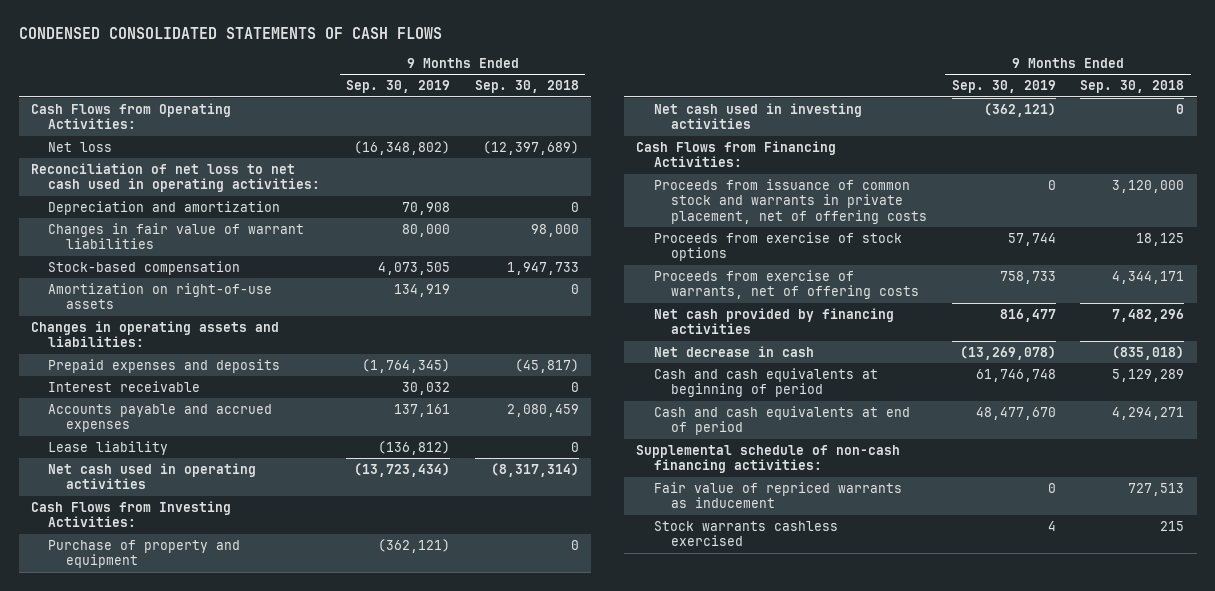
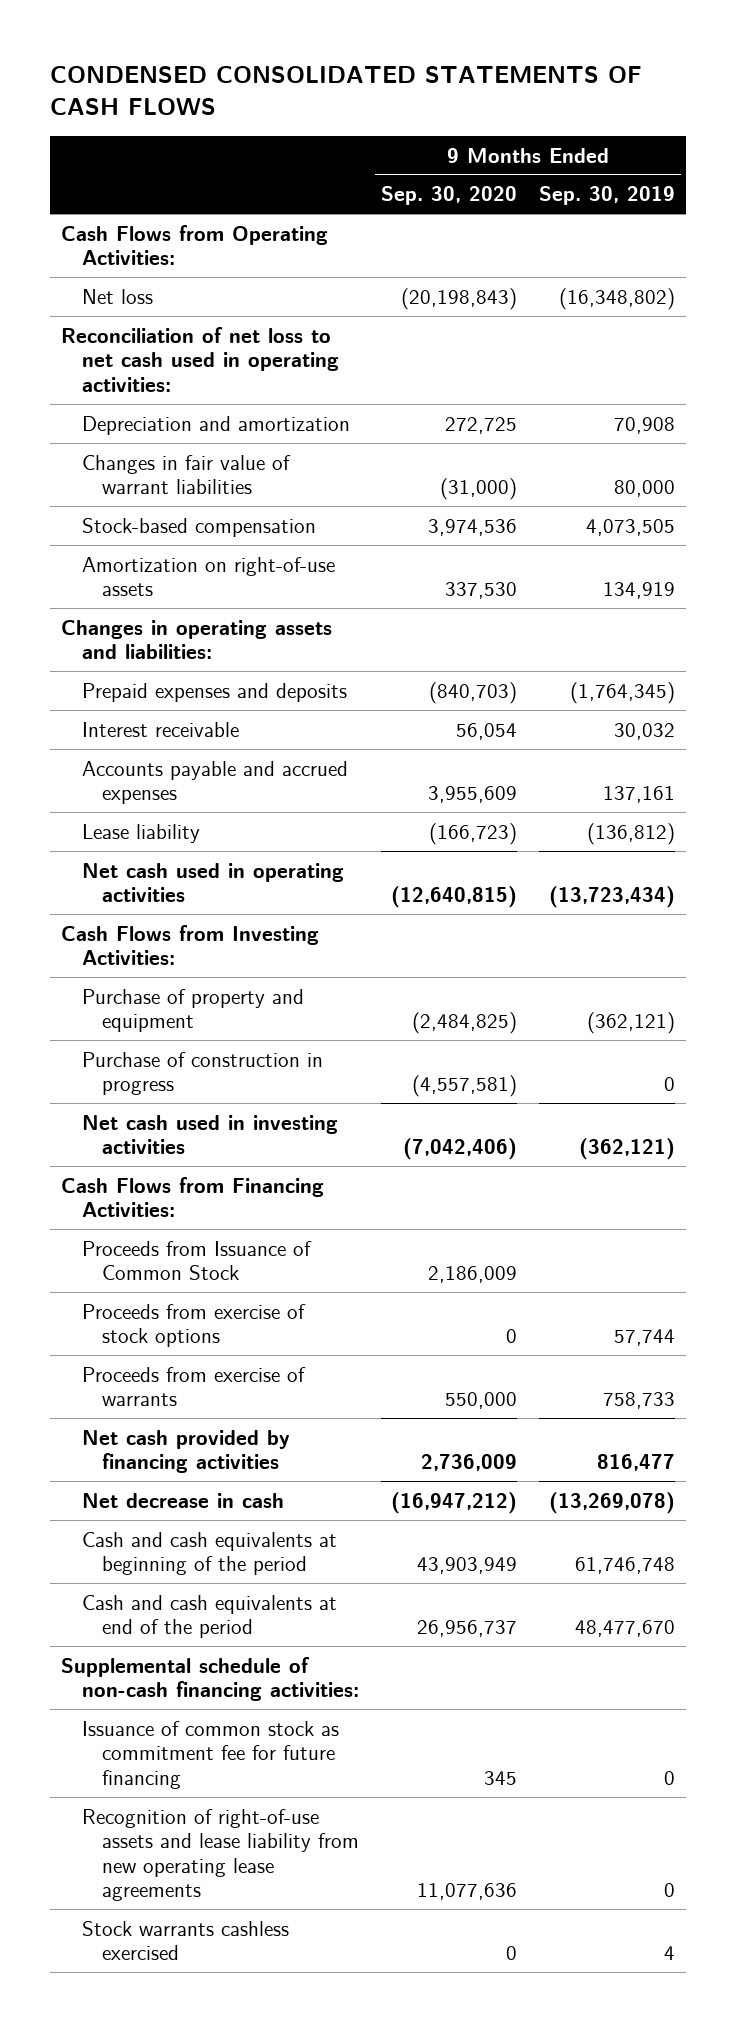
[475,80,580,94] Sep. 30, 2018 -> none
none -> [381,186,518,206] Sep. 30, 2020
none -> [81,1051,323,1096] Purchase of construction in progress
[653,178,927,224] Proceeds from issuance of common stock and warrants in private placement, net of offering costs -> none
none -> [81,1240,312,1281] Proceeds from Issuance of Common Stock
[653,269,919,300] Proceeds from exercise of warrants, net of offering costs -> [81,1366,306,1407] Proceeds from exercise of warrants
[653,367,878,398] Cash and cash equivalents at beginning of period -> [81,1531,337,1576] Cash and cash equivalents at beginning of the period
[653,405,910,436] Cash and cash equivalents at end of period -> [81,1594,337,1639] Cash and cash equivalents at end of the period
[653,481,902,509] Fair value of repriced warrants as inducement -> none
none -> [81,1720,339,1789] Issuance of common stock as commitment fee for future financing
none -> [81,1808,359,1902] Recognition of right-of-use assets and lease liability from new operating lease agreements

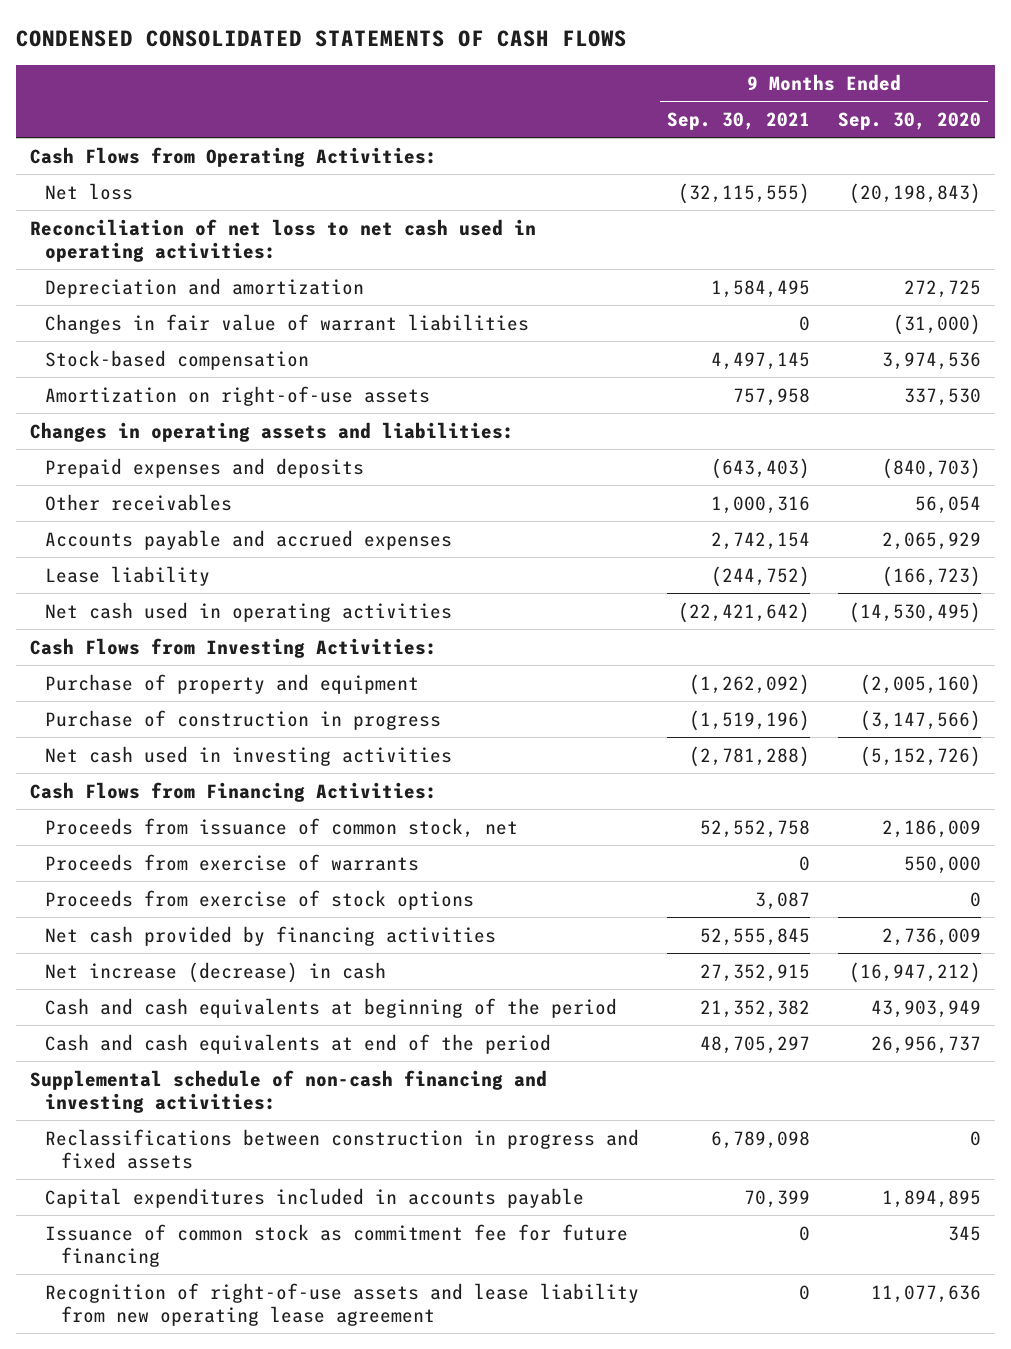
[539,186,676,206] Sep. 30, 2019 -> none
none -> [667,111,811,130] Sep. 30, 2021
[81,721,239,737] Interest receivable -> [45,493,233,511] Other receivables
[428,786,518,804] 3,955,609 -> [881,531,981,550] 2,065,929
[391,886,518,909] (12,640,815) -> [848,601,981,623] (14,530,495)
[412,1012,518,1035] (2,484,825) -> [859,673,981,695] (2,005,160)
[412,1075,518,1098] (4,557,581) -> [859,709,981,731] (3,147,566)
[403,1138,518,1161] (7,042,406) -> [859,745,981,767] (5,152,726)
[81,1240,312,1281] Proceeds from Issuance of Common Stock -> [45,817,519,838] Proceeds from issuance of common stock, net
[81,1303,306,1348] Proceeds from exercise of stock options -> [45,889,475,910] Proceeds from exercise of stock options
[81,1492,284,1508] Net decrease in cash -> [45,961,387,983] Net increase (decrease) in cash
[61,1656,359,1702] Supplemental schedule of non-cash financing activities: -> [30,1069,548,1113] Supplemental schedule of non-cash financing and investing activities:
none -> [45,1128,640,1169] Reclassifications between construction in progress and fixed assets
none -> [45,1187,585,1208] Capital expenditures included in accounts payable
[81,1920,289,1961] Stock warrants cashless exercised -> none
[81,1808,359,1902] Recognition of right-of-use assets and lease liability from new operating lease agreements -> [45,1282,640,1326] Recognition of right-of-use assets and lease liability from new operating lease agreement

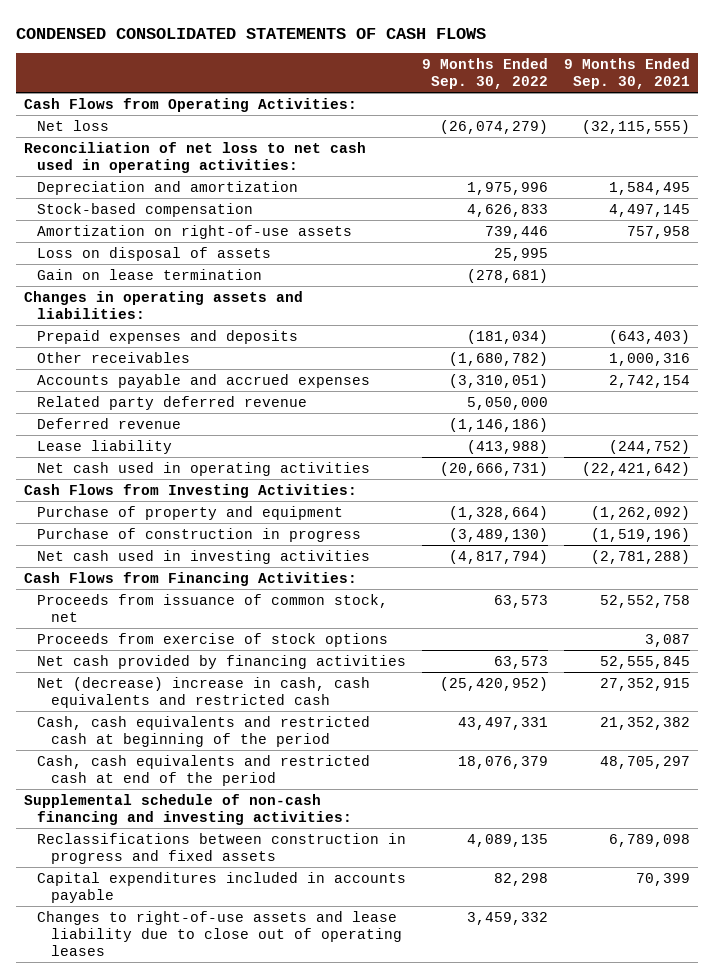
[837,111,981,130] Sep. 30, 2020 -> none
none -> [422,58,549,90] 9 Months Ended Sep. 30, 2022
[45,313,530,334] Changes in fair value of warrant liabilities -> none
none -> [37,246,272,261] Loss on disposal of assets
none -> [37,268,263,280] Gain on lease termination
none -> [37,395,308,410] Related party deferred revenue
none -> [37,417,182,429] Deferred revenue
[45,853,420,871] Proceeds from exercise of warrants -> none
[45,961,387,983] Net increase (decrease) in cash -> [37,676,371,708] Net (decrease) increase in cash, cash equivalents and restricted cash
[45,997,618,1018] Cash and cash equivalents at beginning of the period -> [37,715,371,747] Cash, cash equivalents and restricted cash at beginning of the period
[45,1033,552,1054] Cash and cash equivalents at end of the period -> [37,754,371,786] Cash, cash equivalents and restricted cash at end of the period
[45,1223,629,1267] Issuance of common stock as commitment fee for future financing -> none
[45,1282,640,1326] Recognition of right-of-use assets and lease liability from new operating lease agreement -> none
none -> [37,910,402,957] Changes to right-of-use assets and lease liability due to close out of operating leases

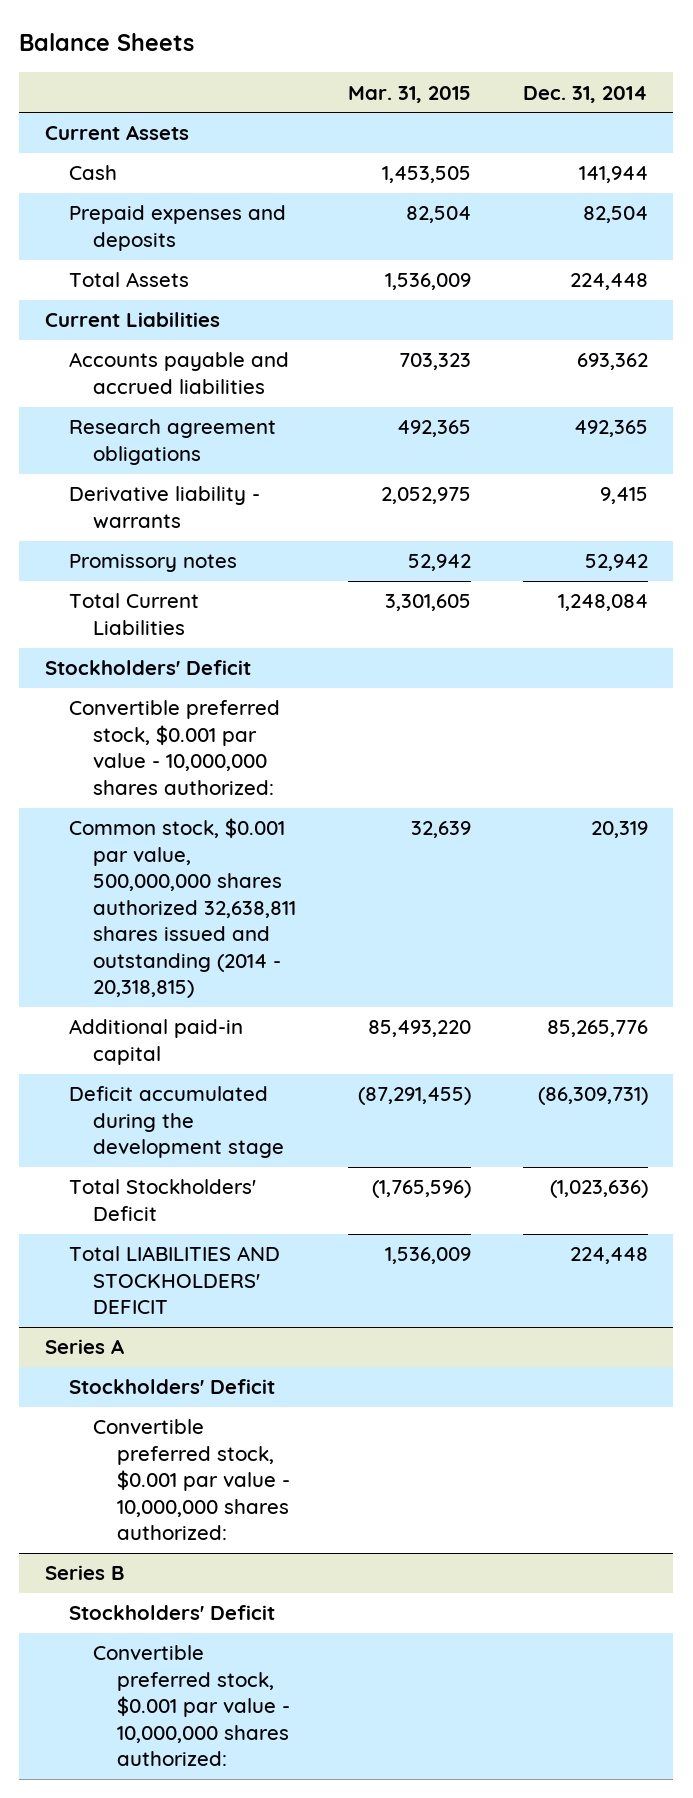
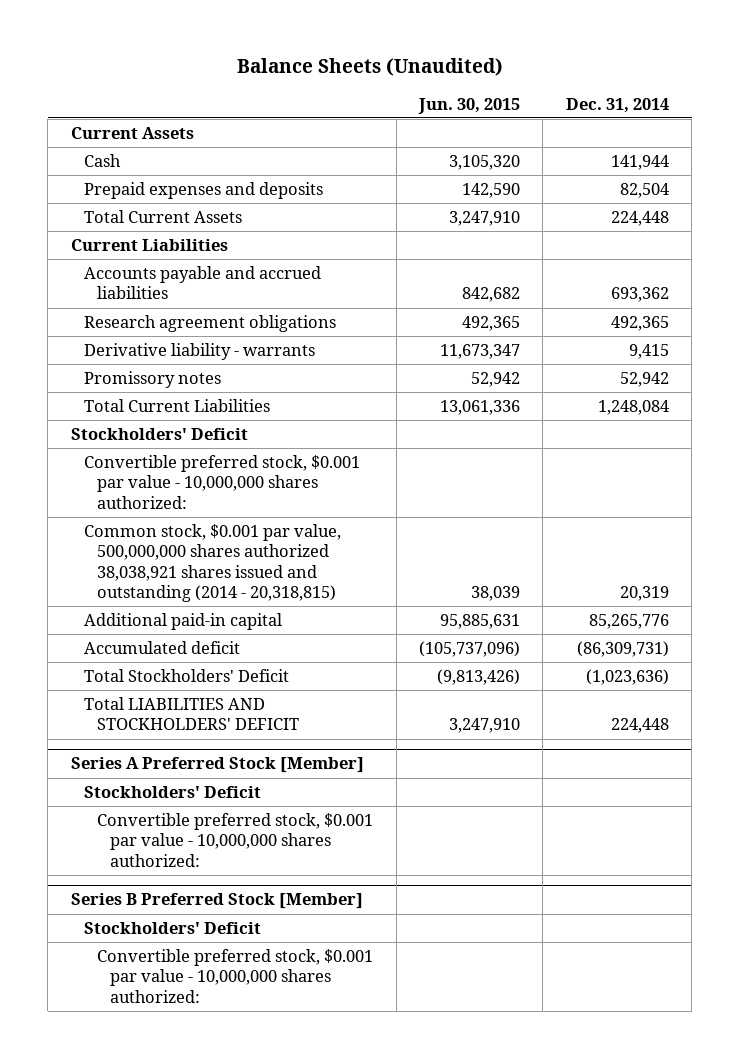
[19,33,195,52] Balance Sheets -> [236,58,503,77] Balance Sheets (Unaudited)
[347,85,471,103] Mar. 31, 2015 -> none
none -> [417,97,520,114] Jun. 30, 2015
[69,272,190,288] Total Assets -> [83,210,242,224] Total Current Assets
[69,818,297,999] Common stock, $0.001 par value, 500,000,000 shares authorized 32,638,811 shares issued and outstanding (2014 - 20,318,815) -> [83,524,341,603] Common stock, $0.001 par value, 500,000,000 shares authorized 38,038,921 shares issued and outstanding (2014 - 20,318,815)
[69,1086,285,1159] Deficit accumulated during the development stage -> [83,641,240,655] Accumulated deficit
[45,1339,125,1355] Series A -> [70,757,364,774] Series A Preferred Stock [Member]
[45,1565,125,1581] Series B -> [70,893,363,910] Series B Preferred Stock [Member]

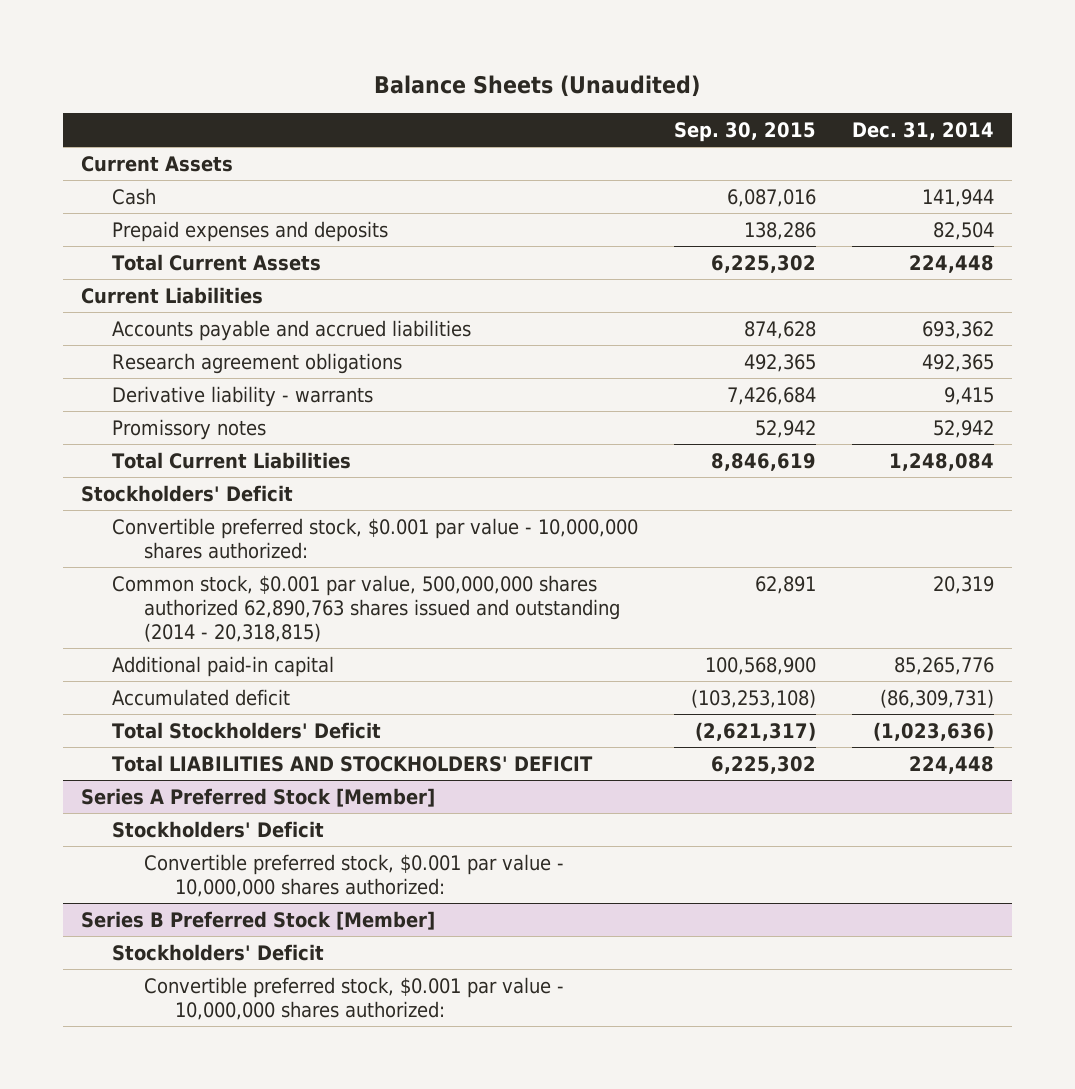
[417,97,520,114] Jun. 30, 2015 -> none
none -> [674,122,817,143] Sep. 30, 2015
[83,524,341,603] Common stock, $0.001 par value, 500,000,000 shares authorized 38,038,921 shares issued and outstanding (2014 - 20,318,815) -> [112,574,620,642] Common stock, $0.001 par value, 500,000,000 shares authorized 62,890,763 shares issued and outstanding (2014 - 20,318,815)

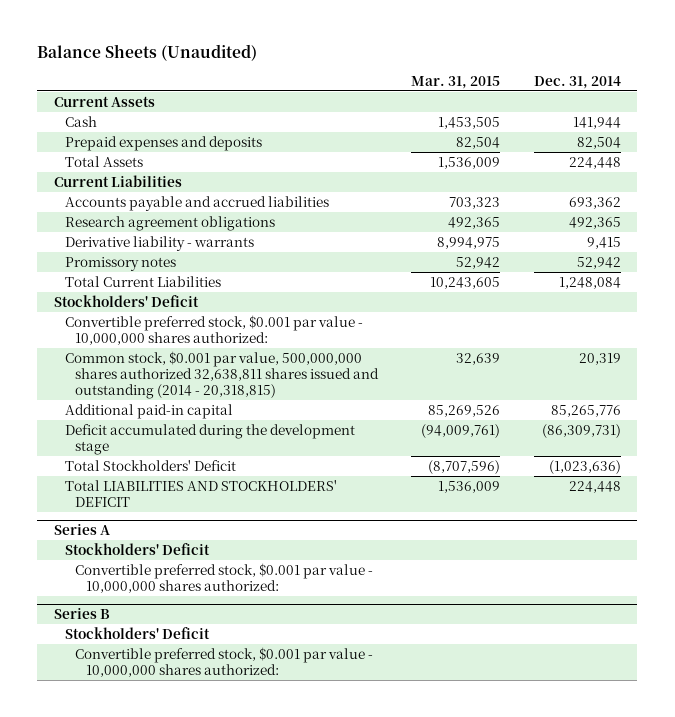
[674,122,817,143] Sep. 30, 2015 -> none
none -> [411,76,501,90] Mar. 31, 2015
[112,253,322,271] Total Current Assets -> [64,155,143,167] Total Assets
[112,574,620,642] Common stock, $0.001 par value, 500,000,000 shares authorized 62,890,763 shares issued and outstanding (2014 - 20,318,815) -> [64,350,380,400] Common stock, $0.001 par value, 500,000,000 shares authorized 32,638,811 shares issued and outstanding (2014 - 20,318,815)
[112,688,291,706] Accumulated deficit -> [64,423,355,455] Deficit accumulated during the development stage
[80,787,435,807] Series A Preferred Stock [Member] -> [54,523,111,535] Series A
[80,910,435,930] Series B Preferred Stock [Member] -> [54,607,111,619] Series B

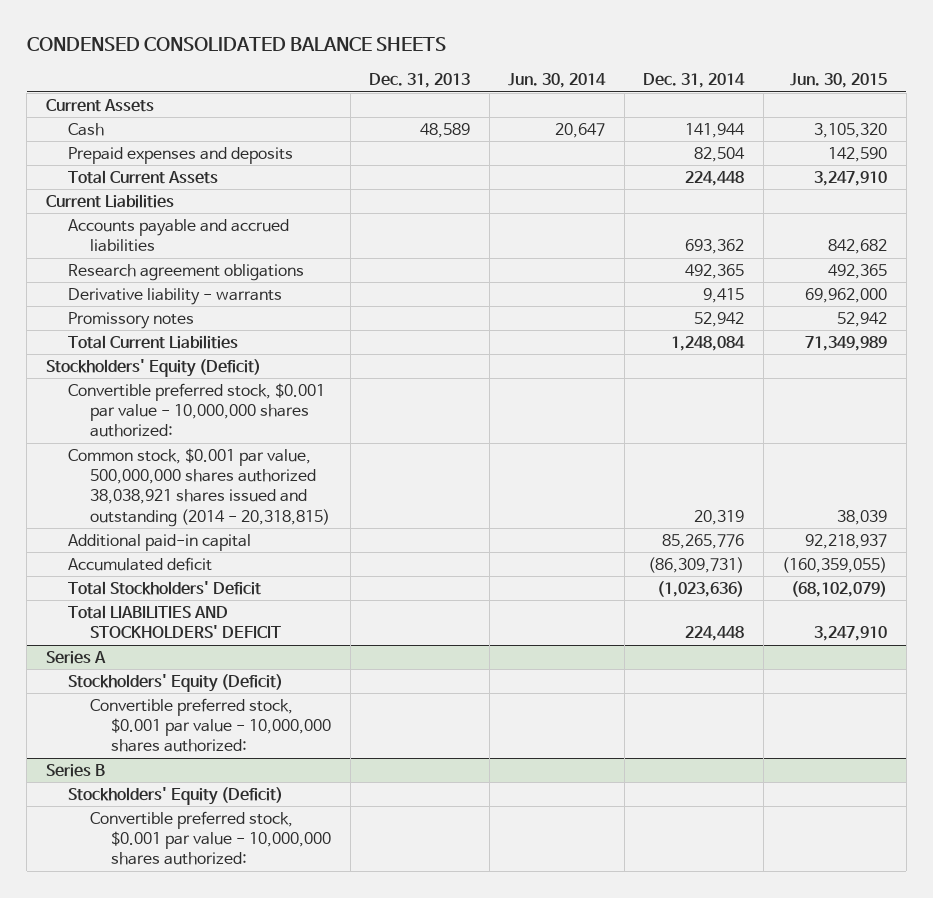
[37,44,258,62] Balance Sheets (Unaudited) -> [26,37,446,52] CONDENSED CONSOLIDATED BALANCE SHEETS
[411,76,501,90] Mar. 31, 2015 -> none
none -> [369,73,471,89] Dec. 31, 2013
none -> [508,73,607,89] Jun. 30, 2014
none -> [790,73,888,89] Jun. 30, 2015
[64,155,143,167] Total Assets -> [67,169,218,184] Total Current Assets
[54,294,200,307] Stockholders' Deficit -> [45,358,261,377] Stockholders' Equity (Deficit)
[64,350,380,400] Common stock, $0.001 par value, 500,000,000 shares authorized 32,638,811 shares issued and outstanding (2014 - 20,318,815) -> [67,447,330,527] Common stock, $0.001 par value, 500,000,000 shares authorized 38,038,921 shares issued and outstanding (2014 - 20,318,815)
[64,423,355,455] Deficit accumulated during the development stage -> [67,556,212,571] Accumulated deficit
[64,542,210,555] Stockholders' Deficit -> [67,673,283,692] Stockholders' Equity (Deficit)
[64,626,210,639] Stockholders' Deficit -> [67,786,283,805] Stockholders' Equity (Deficit)

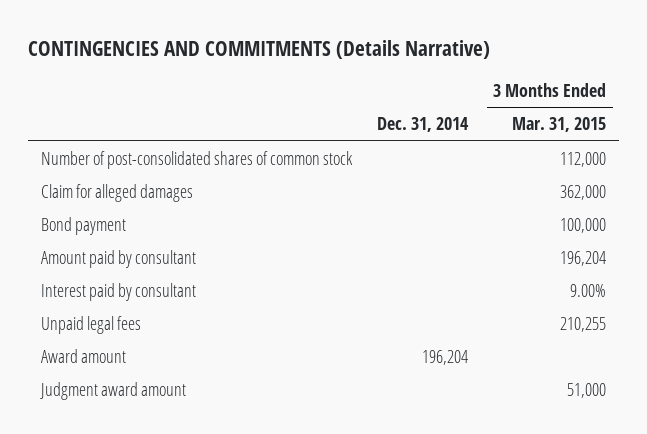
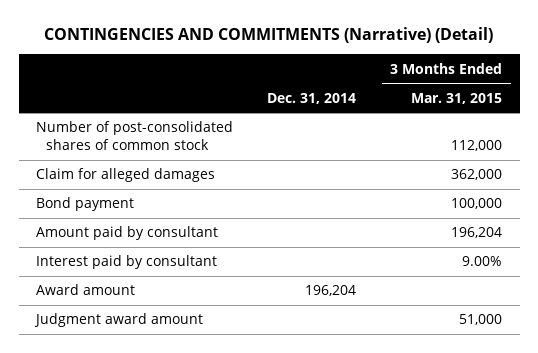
[27,39,490,59] CONTINGENCIES AND COMMITMENTS (Details Narrative) -> [44,27,494,44] CONTINGENCIES AND COMMITMENTS (Narrative) (Detail)
[40,316,141,335] Unpaid legal fees -> none

